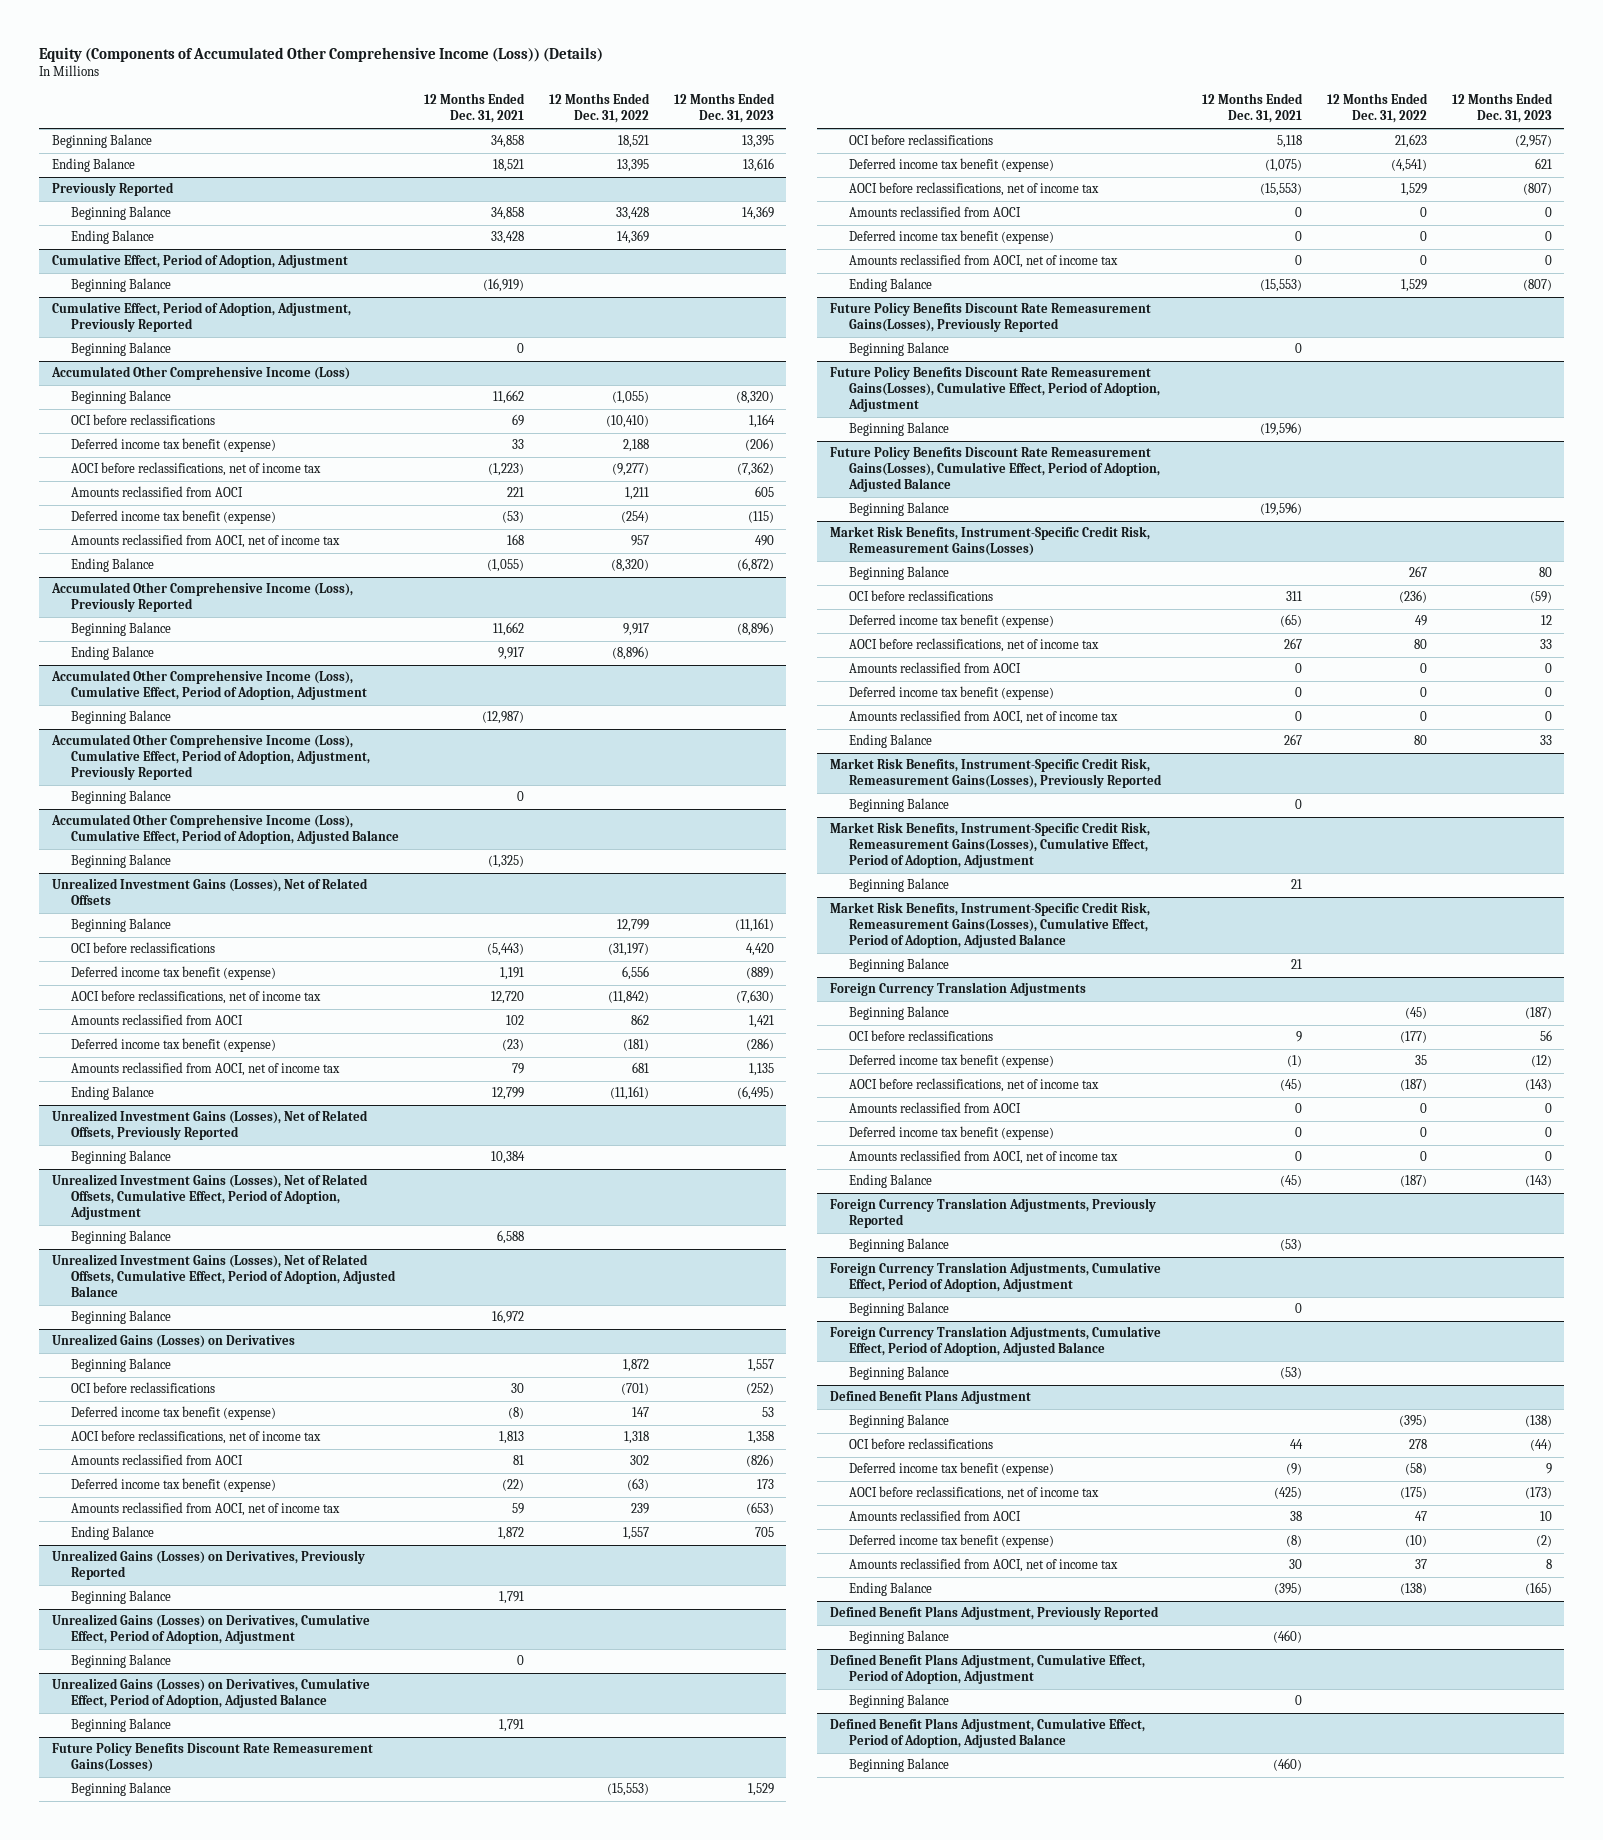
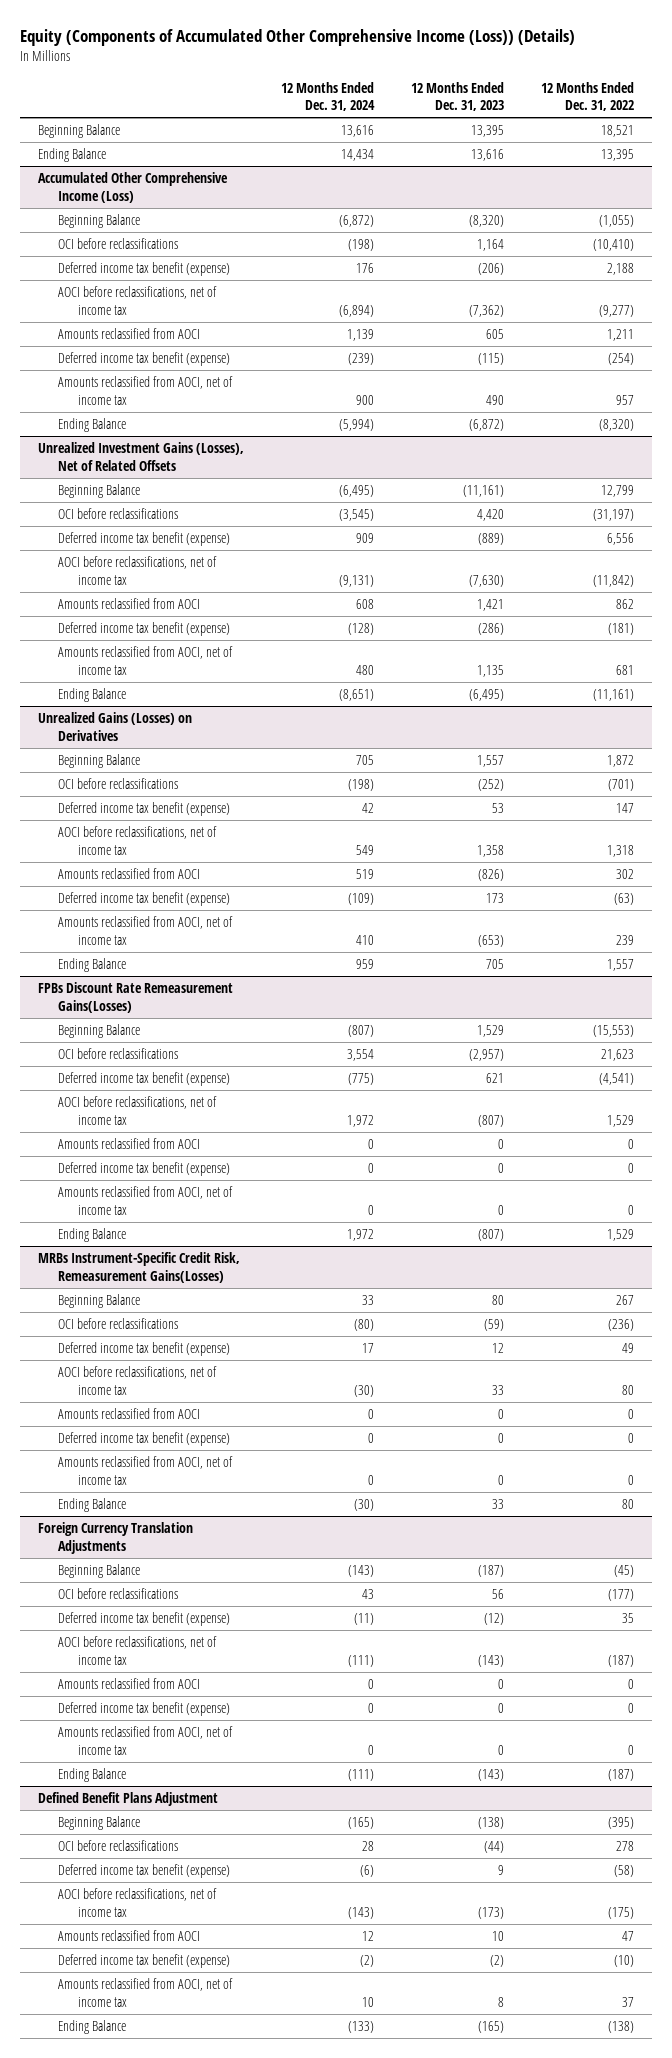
[424,93,526,124] 12 Months Ended Dec. 31, 2021 -> none
none -> [281,81,376,112] 12 Months Ended Dec. 31, 2024
[51,182,174,197] Previously Reported -> none
[71,206,172,221] Beginning Balance -> none
[71,230,155,245] Ending Balance -> none
[51,254,348,269] Cumulative Effect, Period of Adoption, Adjustment -> none
[71,278,172,293] Beginning Balance -> none
[51,302,351,333] Cumulative Effect, Period of Adoption, Adjustment, Previously Reported -> none
[71,342,172,357] Beginning Balance -> none
[50,582,353,613] Accumulated Other Comprehensive Income (Loss), Previously Reported -> none
[71,622,172,637] Beginning Balance -> none
[71,646,155,661] Ending Balance -> none
[50,670,368,701] Accumulated Other Comprehensive Income (Loss), Cumulative Effect, Period of Adoption, Adjustment -> none
[71,710,172,725] Beginning Balance -> none
[50,734,371,781] Accumulated Other Comprehensive Income (Loss), Cumulative Effect, Period of Adoption, Adjustment, Previously Reported -> none
[71,790,172,805] Beginning Balance -> none
[50,814,400,845] Accumulated Other Comprehensive Income (Loss), Cumulative Effect, Period of Adoption, Adjusted Balance -> none
[71,854,172,869] Beginning Balance -> none
[51,1110,368,1141] Unrealized Investment Gains (Losses), Net of Related Offsets, Previously Reported -> none
[71,1150,172,1165] Beginning Balance -> none
[51,1174,368,1221] Unrealized Investment Gains (Losses), Net of Related Offsets, Cumulative Effect, Period of Adoption, Adjustment -> none
[71,1230,172,1245] Beginning Balance -> none
[51,1254,397,1298] Unrealized Investment Gains (Losses), Net of Related Offsets, Cumulative Effect, Period of Adoption, Adjusted Balance -> none
[71,1310,172,1325] Beginning Balance -> none
[51,1550,365,1581] Unrealized Gains (Losses) on Derivatives, Previously Reported -> none
[71,1590,172,1605] Beginning Balance -> none
[51,1614,370,1645] Unrealized Gains (Losses) on Derivatives, Cumulative Effect, Period of Adoption, Adjustment -> none
[71,1654,172,1669] Beginning Balance -> none
[51,1678,370,1709] Unrealized Gains (Losses) on Derivatives, Cumulative Effect, Period of Adoption, Adjusted Balance -> none
[71,1718,172,1733] Beginning Balance -> none
[51,1742,373,1773] Future Policy Benefits Discount Rate Remeasurement Gains(Losses) -> [38,982,234,1013] FPBs Discount Rate Remeasurement Gains(Losses)
[829,302,1151,333] Future Policy Benefits Discount Rate Remeasurement Gains(Losses), Previously Reported -> none
[849,342,950,357] Beginning Balance -> none
[829,366,1161,413] Future Policy Benefits Discount Rate Remeasurement Gains(Losses), Cumulative Effect, Period of Adoption, Adjustment -> none
[849,422,950,437] Beginning Balance -> none
[829,446,1161,493] Future Policy Benefits Discount Rate Remeasurement Gains(Losses), Cumulative Effect, Period of Adoption, Adjusted Balance -> none
[849,502,950,517] Beginning Balance -> none
[829,526,1150,557] Market Risk Benefits, Instrument-Specific Credit Risk, Remeasurement Gains(Losses) -> [38,1252,241,1283] MRBs Instrument-Specific Credit Risk, Remeasurement Gains(Losses)
[829,758,1163,789] Market Risk Benefits, Instrument-Specific Credit Risk, Remeasurement Gains(Losses), Previously Reported -> none
[849,798,950,813] Beginning Balance -> none
[829,822,1150,869] Market Risk Benefits, Instrument-Specific Credit Risk, Remeasurement Gains(Losses), Cumulative Effect, Period of Adoption, Adjustment -> none
[849,878,950,893] Beginning Balance -> none
[829,902,1150,949] Market Risk Benefits, Instrument-Specific Credit Risk, Remeasurement Gains(Losses), Cumulative Effect, Period of Adoption, Adjusted Balance -> none
[849,958,950,973] Beginning Balance -> none
[829,1198,1156,1229] Foreign Currency Translation Adjustments, Previously Reported -> none
[849,1238,950,1253] Beginning Balance -> none
[829,1262,1161,1293] Foreign Currency Translation Adjustments, Cumulative Effect, Period of Adoption, Adjustment -> none
[849,1302,950,1317] Beginning Balance -> none
[829,1326,1161,1357] Foreign Currency Translation Adjustments, Cumulative Effect, Period of Adoption, Adjusted Balance -> none
[849,1366,950,1381] Beginning Balance -> none
[829,1606,1159,1621] Defined Benefit Plans Adjustment, Previously Reported -> none
[849,1630,950,1645] Beginning Balance -> none
[829,1654,1145,1685] Defined Benefit Plans Adjustment, Cumulative Effect, Period of Adoption, Adjustment -> none
[849,1694,950,1709] Beginning Balance -> none
[829,1718,1145,1749] Defined Benefit Plans Adjustment, Cumulative Effect, Period of Adoption, Adjusted Balance -> none
[849,1758,950,1773] Beginning Balance -> none

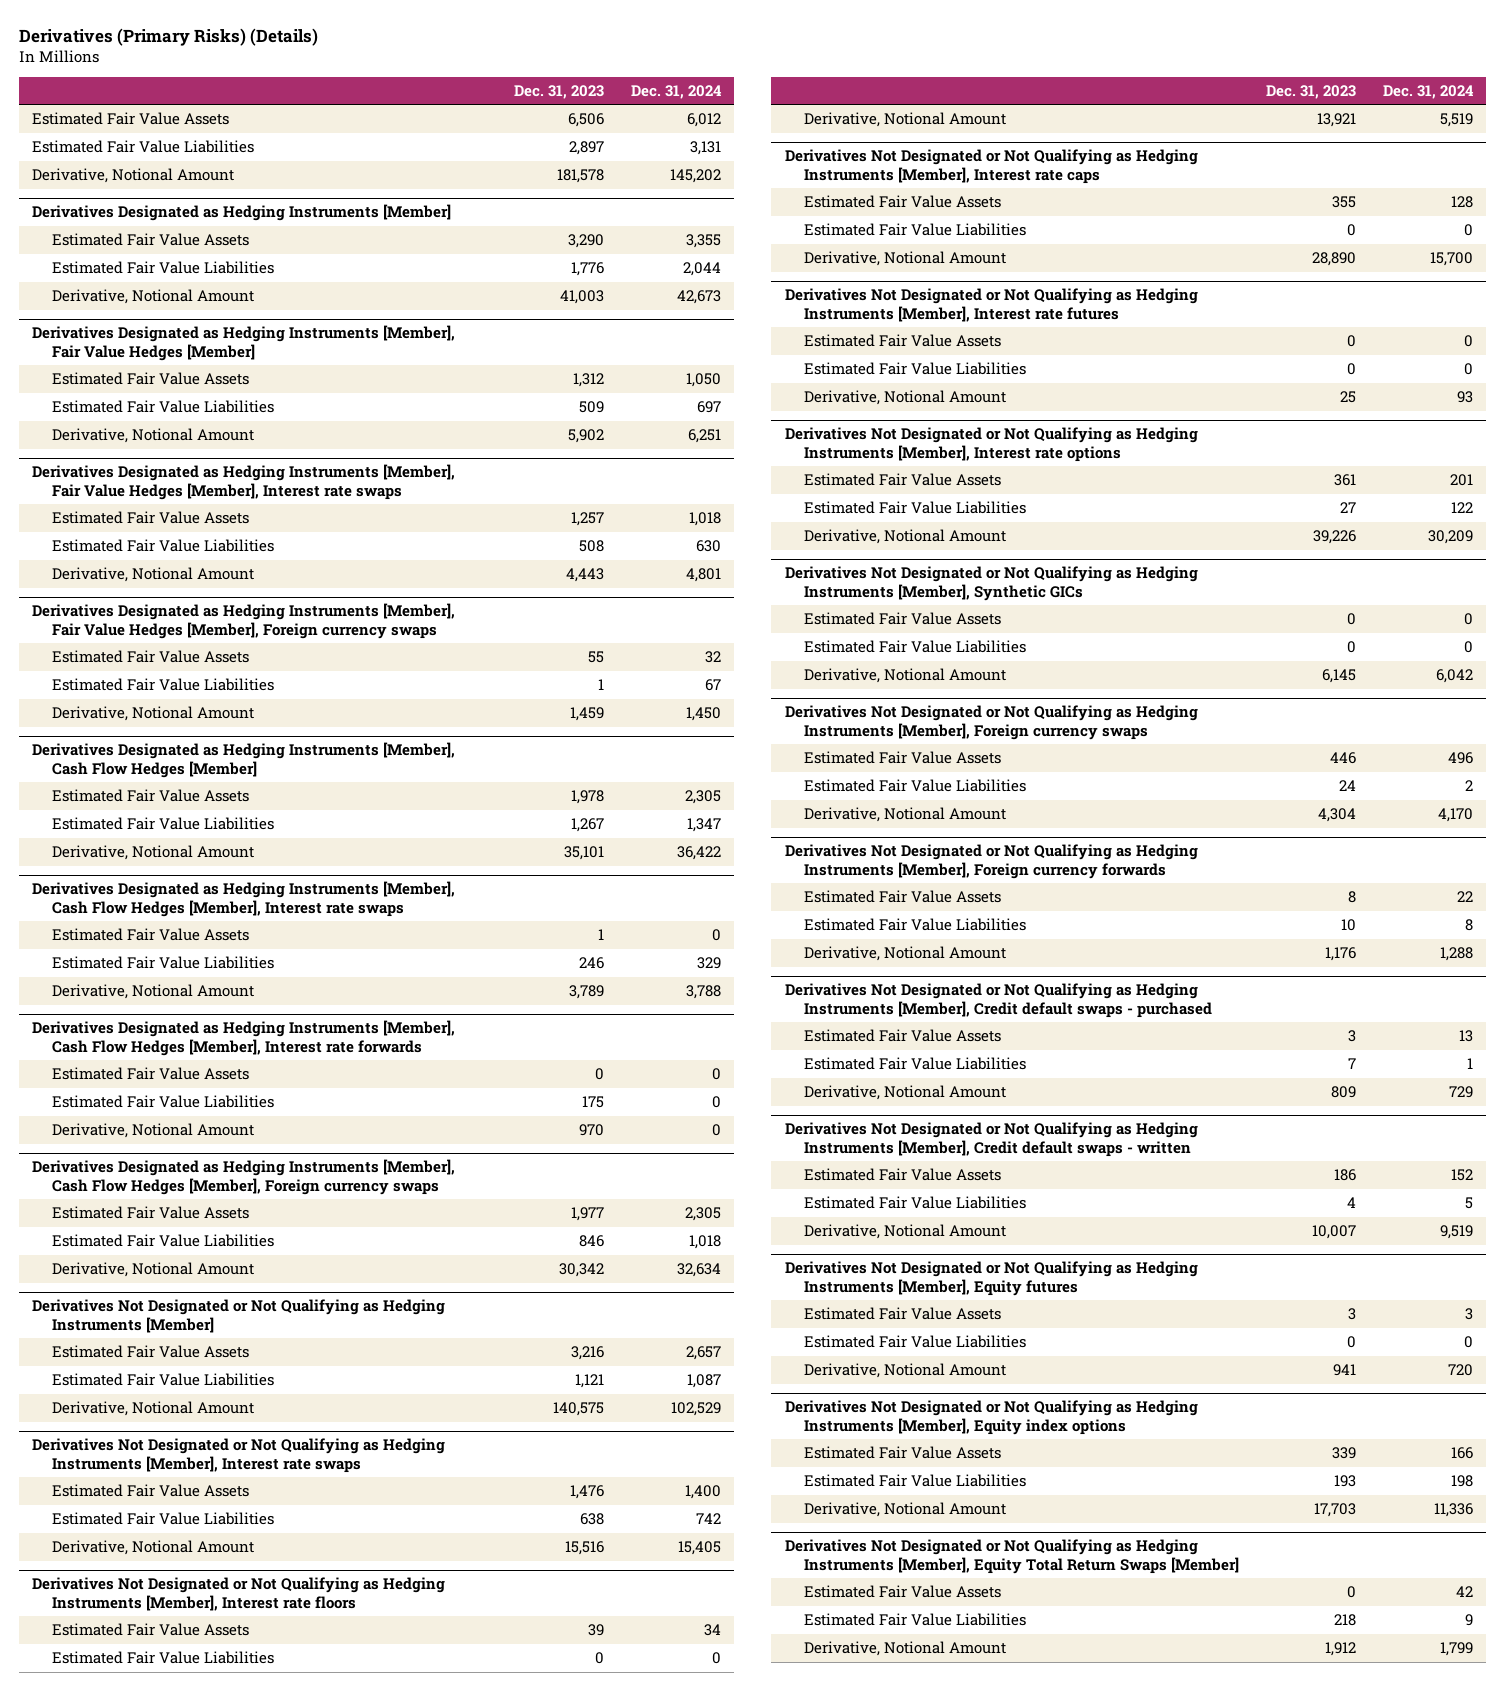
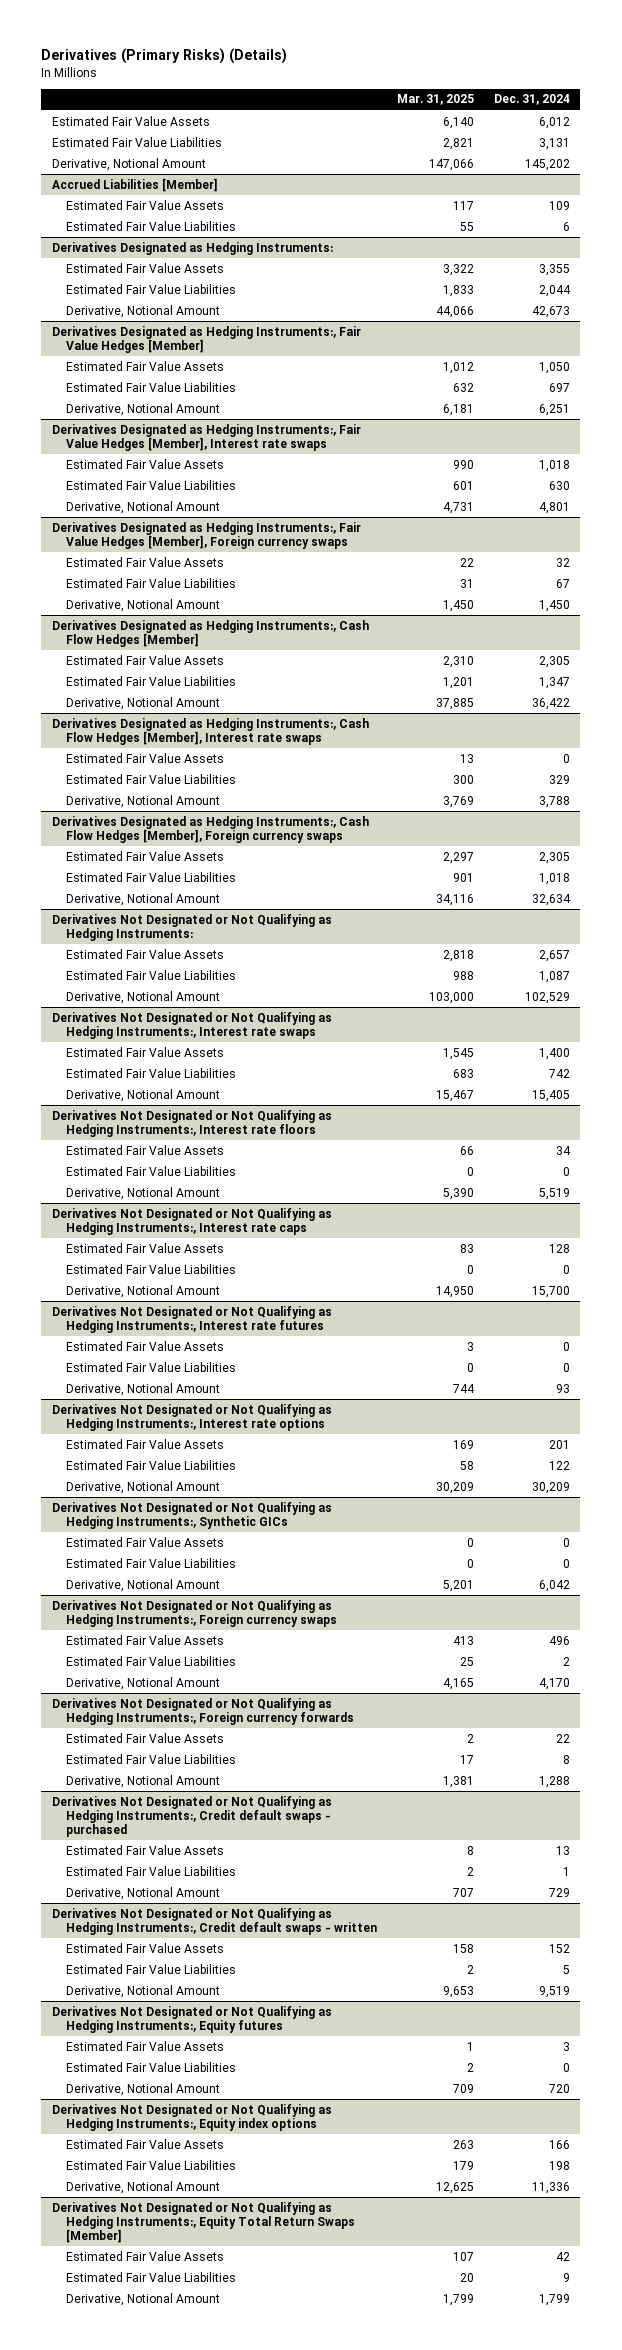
[513,84,604,99] Dec. 31, 2023 -> none
none -> [397,94,475,106] Mar. 31, 2025
none -> [51,177,218,192] Accrued Liabilities [Member]
none -> [65,199,224,210] Estimated Fair Value Assets
none -> [65,220,236,231] Estimated Fair Value Liabilities
[32,204,452,222] Derivatives Designated as Hedging Instruments [Member] -> [51,241,333,255] Derivatives Designated as Hedging Instruments:
[32,325,456,361] Derivatives Designated as Hedging Instruments [Member], Fair Value Hedges [Member] -> [51,325,361,353] Derivatives Designated as Hedging Instruments:, Fair Value Hedges [Member]
[32,464,456,500] Derivatives Designated as Hedging Instruments [Member], Fair Value Hedges [Member], Interest rate swaps -> [51,423,361,451] Derivatives Designated as Hedging Instruments:, Fair Value Hedges [Member], Interest rate swaps
[32,603,456,639] Derivatives Designated as Hedging Instruments [Member], Fair Value Hedges [Member], Foreign currency swaps -> [51,521,361,549] Derivatives Designated as Hedging Instruments:, Fair Value Hedges [Member], Foreign currency swaps
[32,742,456,778] Derivatives Designated as Hedging Instruments [Member], Cash Flow Hedges [Member] -> [51,619,369,647] Derivatives Designated as Hedging Instruments:, Cash Flow Hedges [Member]
[32,881,456,917] Derivatives Designated as Hedging Instruments [Member], Cash Flow Hedges [Member], Interest rate swaps -> [51,717,369,745] Derivatives Designated as Hedging Instruments:, Cash Flow Hedges [Member], Interest rate swaps
[32,1020,456,1056] Derivatives Designated as Hedging Instruments [Member], Cash Flow Hedges [Member], Interest rate forwards -> none
[51,1067,249,1081] Estimated Fair Value Assets -> none
[51,1095,274,1109] Estimated Fair Value Liabilities -> none
[51,1123,254,1139] Derivative, Notional Amount -> none
[32,1159,456,1195] Derivatives Designated as Hedging Instruments [Member], Cash Flow Hedges [Member], Foreign currency swaps -> [51,815,369,843] Derivatives Designated as Hedging Instruments:, Cash Flow Hedges [Member], Foreign currency swaps
[32,1299,446,1333] Derivatives Not Designated or Not Qualifying as Hedging Instruments [Member] -> [51,913,332,941] Derivatives Not Designated or Not Qualifying as Hedging Instruments:
[32,1438,446,1473] Derivatives Not Designated or Not Qualifying as Hedging Instruments [Member], Interest rate swaps -> [51,1011,332,1039] Derivatives Not Designated or Not Qualifying as Hedging Instruments:, Interest rate swaps
[32,1577,446,1611] Derivatives Not Designated or Not Qualifying as Hedging Instruments [Member], Interest rate floors -> [51,1109,332,1137] Derivatives Not Designated or Not Qualifying as Hedging Instruments:, Interest rate floors
[784,149,1198,184] Derivatives Not Designated or Not Qualifying as Hedging Instruments [Member], Interest rate caps -> [51,1207,332,1235] Derivatives Not Designated or Not Qualifying as Hedging Instruments:, Interest rate caps
[784,288,1198,322] Derivatives Not Designated or Not Qualifying as Hedging Instruments [Member], Interest rate futures -> [51,1305,332,1333] Derivatives Not Designated or Not Qualifying as Hedging Instruments:, Interest rate futures
[784,427,1198,462] Derivatives Not Designated or Not Qualifying as Hedging Instruments [Member], Interest rate options -> [51,1403,332,1431] Derivatives Not Designated or Not Qualifying as Hedging Instruments:, Interest rate options
[784,566,1198,601] Derivatives Not Designated or Not Qualifying as Hedging Instruments [Member], Synthetic GICs -> [51,1501,332,1529] Derivatives Not Designated or Not Qualifying as Hedging Instruments:, Synthetic GICs
[784,705,1198,740] Derivatives Not Designated or Not Qualifying as Hedging Instruments [Member], Foreign currency swaps -> [51,1599,337,1627] Derivatives Not Designated or Not Qualifying as Hedging Instruments:, Foreign currency swaps
[784,844,1198,879] Derivatives Not Designated or Not Qualifying as Hedging Instruments [Member], Foreign currency forwards -> [51,1697,354,1725] Derivatives Not Designated or Not Qualifying as Hedging Instruments:, Foreign currency forwards
[784,983,1213,1018] Derivatives Not Designated or Not Qualifying as Hedging Instruments [Member], Credit default swaps - purchased -> [51,1795,332,1838] Derivatives Not Designated or Not Qualifying as Hedging Instruments:, Credit default swaps - purchased
[784,1122,1198,1157] Derivatives Not Designated or Not Qualifying as Hedging Instruments [Member], Credit default swaps - written -> [51,1907,377,1935] Derivatives Not Designated or Not Qualifying as Hedging Instruments:, Credit default swaps - written
[784,1261,1198,1296] Derivatives Not Designated or Not Qualifying as Hedging Instruments [Member], Equity futures -> [51,2005,332,2033] Derivatives Not Designated or Not Qualifying as Hedging Instruments:, Equity futures
[784,1400,1198,1435] Derivatives Not Designated or Not Qualifying as Hedging Instruments [Member], Equity index options -> [51,2103,332,2131] Derivatives Not Designated or Not Qualifying as Hedging Instruments:, Equity index options
[784,1539,1240,1574] Derivatives Not Designated or Not Qualifying as Hedging Instruments [Member], Equity Total Return Swaps [Member] -> [51,2201,355,2244] Derivatives Not Designated or Not Qualifying as Hedging Instruments:, Equity Total Return Swaps [Member]

